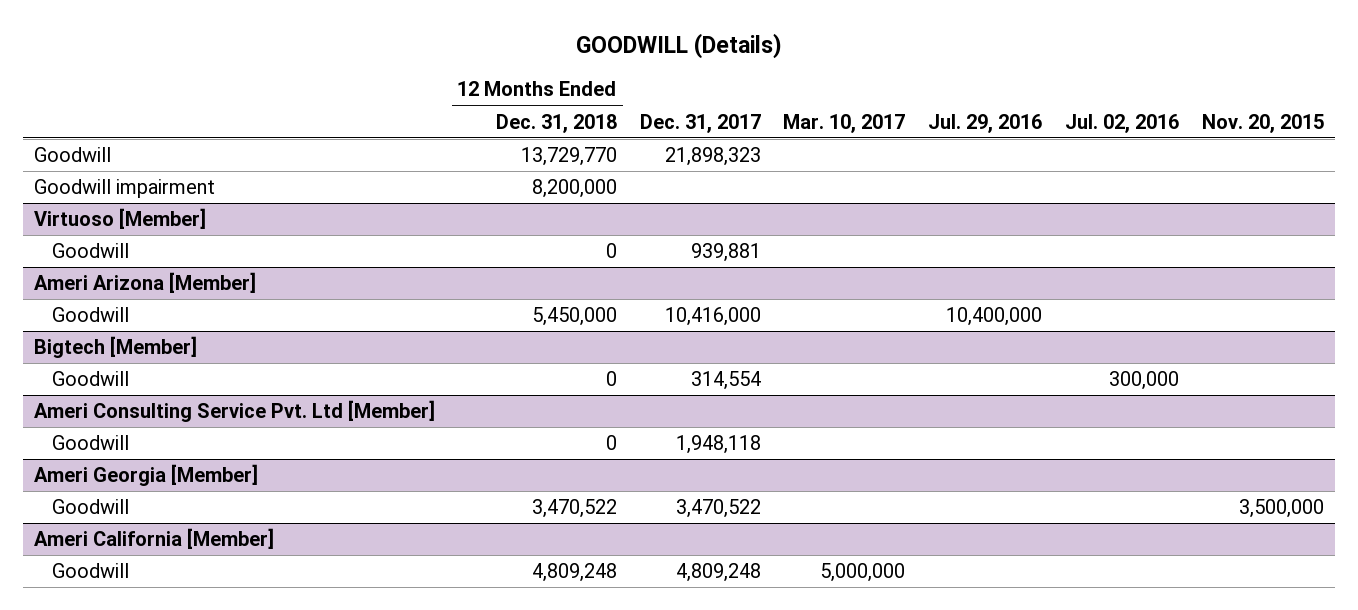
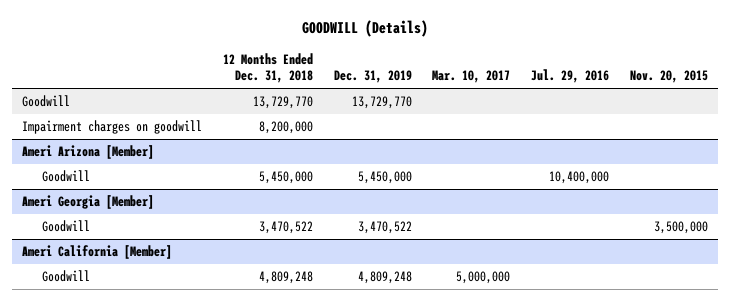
[639,113,761,133] Dec. 31, 2017 -> none
[1065,113,1180,133] Jul. 02, 2016 -> none
none -> [333,70,412,84] Dec. 31, 2019
[34,208,207,230] Virtuoso [Member] -> none
[51,243,129,259] Goodwill -> none
[34,179,216,199] Goodwill impairment -> [22,120,203,135] Impairment charges on goodwill
[34,336,198,359] Bigtech [Member] -> none
[51,371,129,387] Goodwill -> none
[34,400,436,423] Ameri Consulting Service Pvt. Ltd [Member] -> none
[51,435,129,451] Goodwill -> none

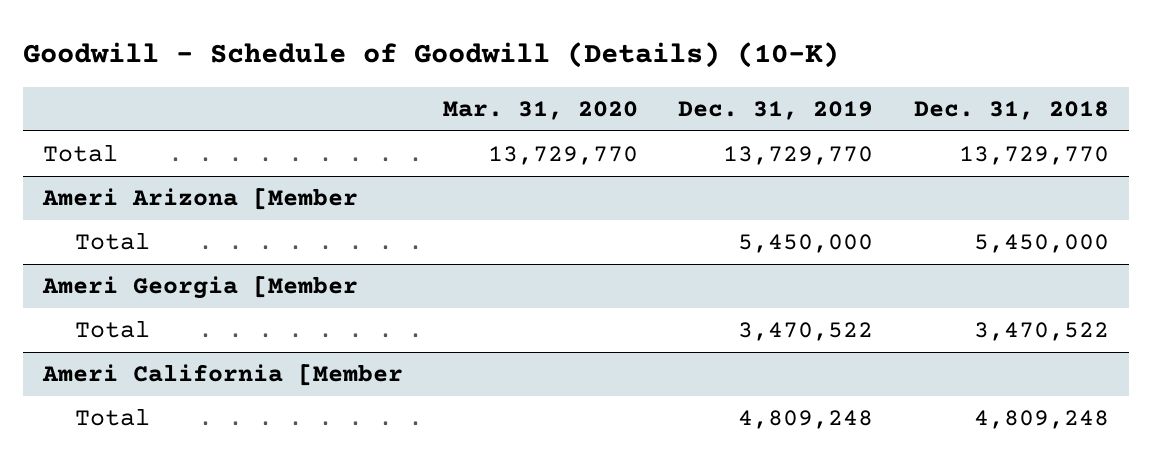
[301,19,428,37] GOODWILL (Details) -> [22,41,839,68] Goodwill - Schedule of Goodwill (Details) (10-K)
[222,52,313,84] 12 Months Ended Dec. 31, 2018 -> none
[432,70,511,84] Mar. 10, 2017 -> none
[530,69,609,84] Jul. 29, 2016 -> none
[629,70,708,84] Nov. 20, 2015 -> none
none -> [443,100,639,120] Mar. 31, 2020
none -> [913,100,1109,120] Dec. 31, 2018
[22,120,203,135] Impairment charges on goodwill -> none
[22,95,71,108] Goodwill -> [42,144,118,163] Total
[22,145,155,160] Ameri Arizona [Member] -> [41,188,358,211] Ameri Arizona [Member
[42,170,91,183] Goodwill -> [75,232,151,251] Total
[22,195,155,210] Ameri Georgia [Member] -> [41,276,358,300] Ameri Georgia [Member
[42,220,91,233] Goodwill -> [75,320,151,339] Total
[22,245,173,260] Ameri California [Member] -> [41,364,403,387] Ameri California [Member
[42,270,91,283] Goodwill -> [75,408,151,427] Total

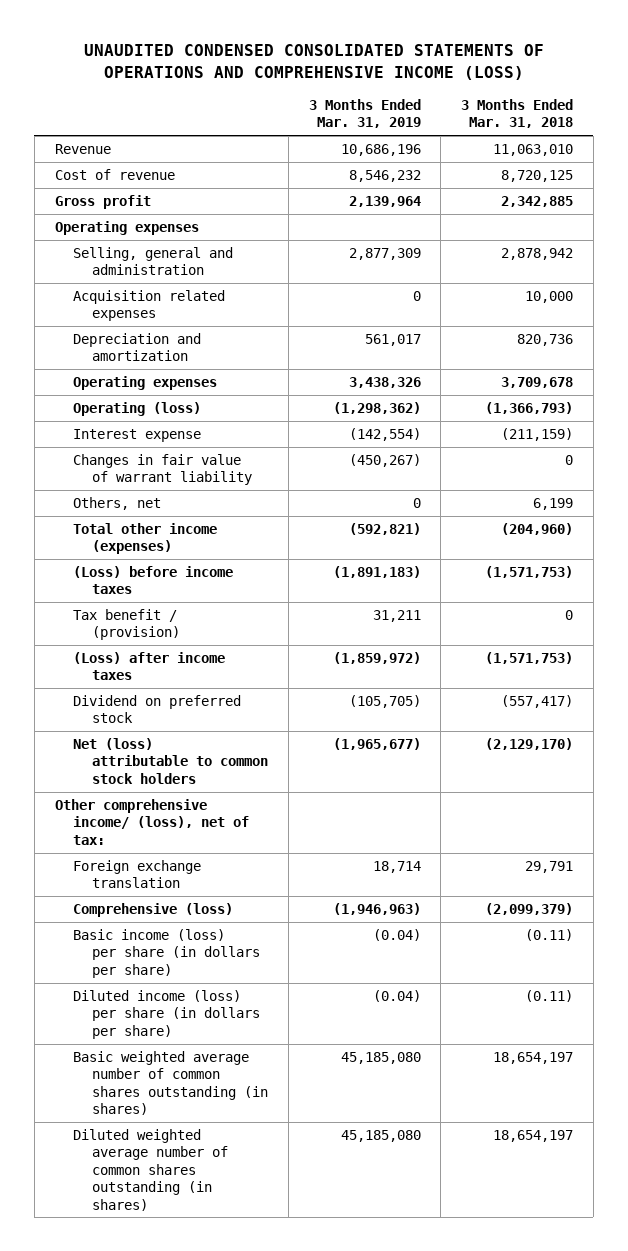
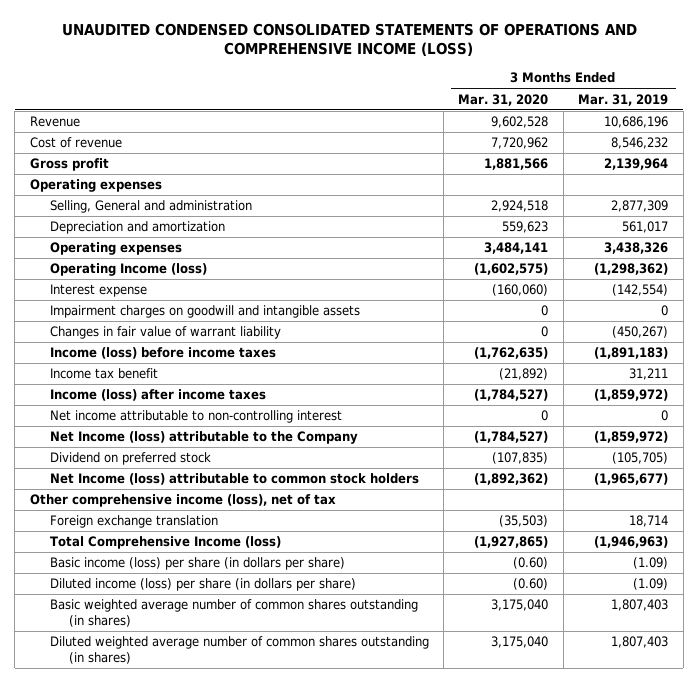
[461,99,574,129] 3 Months Ended Mar. 31, 2018 -> none
none -> [458,93,549,106] Mar. 31, 2020
[73,290,226,322] Acquisition related expenses -> none
[73,247,234,276] Selling, general and administration -> [49,200,252,214] Selling, General and administration
[73,402,202,417] Operating (loss) -> [49,263,207,277] Operating Income (loss)
none -> [49,305,360,319] Impairment charges on goodwill and intangible assets
[73,497,162,511] Others, net -> none
[73,523,218,555] Total other income (expenses) -> none
[73,566,234,595] (Loss) before income taxes -> [49,347,276,360] Income (loss) before income taxes
[73,609,181,641] Tax benefit / (provision) -> [49,368,158,380] Income tax benefit
none -> [49,389,266,402] Income (loss) after income taxes
none -> [49,410,342,424] Net income attributable to non-controlling interest
[73,652,226,681] (Loss) after income taxes -> [49,431,358,445] Net Income (loss) attributable to the Company
[73,738,269,784] Net (loss) attributable to common stock holders -> [49,473,419,486] Net Income (loss) attributable to common stock holders
[54,799,250,845] Other comprehensive income/ (loss), net of tax: -> [29,494,336,508] Other comprehensive income (loss), net of tax
[73,903,234,918] Comprehensive (loss) -> [49,536,281,550] Total Comprehensive Income (loss)
[372,929,421,942] (0.04) -> [633,557,669,570] (1.09)
[372,990,421,1003] (0.04) -> [633,578,669,591] (1.09)
[340,1052,421,1065] 45,185,080 -> [611,599,669,612] 1,807,403
[340,1130,421,1143] 45,185,080 -> [611,636,669,649] 1,807,403

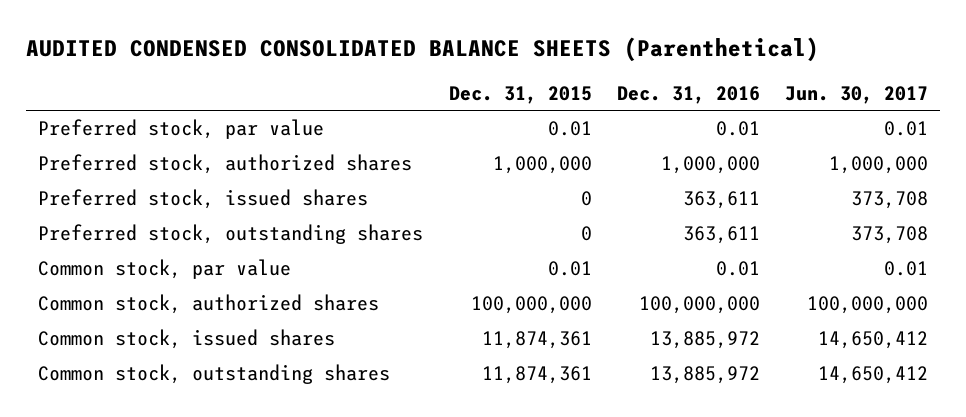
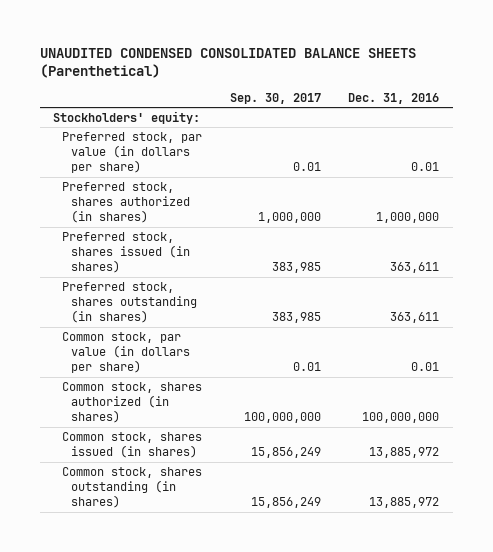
[25,36,819,62] AUDITED CONDENSED CONSOLIDATED BALANCE SHEETS (Parenthetical) -> [39,47,416,79] UNAUDITED CONDENSED CONSOLIDATED BALANCE SHEETS (Parenthetical)
[448,85,592,104] Dec. 31, 2015 -> none
[784,85,928,104] Jun. 30, 2017 -> none
none -> [229,93,321,105] Sep. 30, 2017
none -> [53,110,201,124] Stockholders' equity:
[38,119,325,140] Preferred stock, par value -> [62,131,203,174] Preferred stock, par value (in dollars per share)
[38,154,413,175] Preferred stock, authorized shares -> [62,181,191,224] Preferred stock, shares authorized (in shares)
[38,189,369,210] Preferred stock, issued shares -> [62,231,191,274] Preferred stock, shares issued (in shares)
[38,224,424,245] Preferred stock, outstanding shares -> [62,281,198,324] Preferred stock, shares outstanding (in shares)
[38,259,292,280] Common stock, par value -> [62,331,191,374] Common stock, par value (in dollars per share)
[38,294,380,315] Common stock, authorized shares -> [62,381,203,424] Common stock, shares authorized (in shares)
[38,329,336,350] Common stock, issued shares -> [62,431,203,459] Common stock, shares issued (in shares)
[38,364,391,385] Common stock, outstanding shares -> [62,466,203,509] Common stock, shares outstanding (in shares)

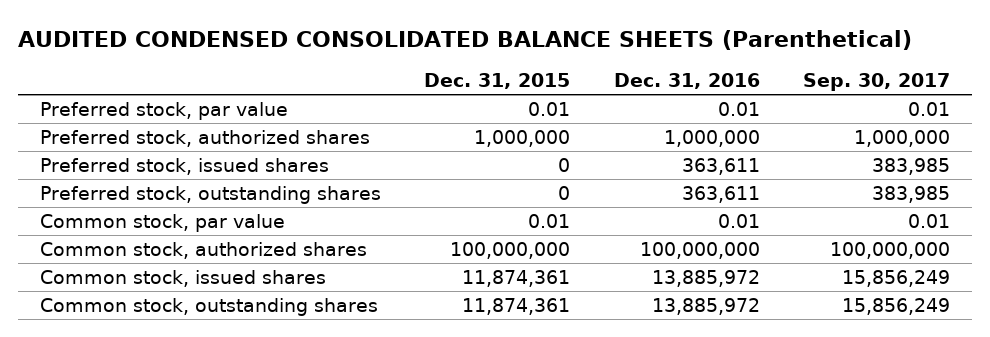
[39,47,416,79] UNAUDITED CONDENSED CONSOLIDATED BALANCE SHEETS (Parenthetical) -> [17,30,912,51] AUDITED CONDENSED CONSOLIDATED BALANCE SHEETS (Parenthetical)
none -> [424,72,571,89] Dec. 31, 2015
[53,110,201,124] Stockholders' equity: -> none
[62,131,203,174] Preferred stock, par value (in dollars per share) -> [39,101,288,120] Preferred stock, par value
[62,181,191,224] Preferred stock, shares authorized (in shares) -> [39,129,370,147] Preferred stock, authorized shares
[62,231,191,274] Preferred stock, shares issued (in shares) -> [39,157,329,175] Preferred stock, issued shares
[62,281,198,324] Preferred stock, shares outstanding (in shares) -> [39,185,381,204] Preferred stock, outstanding shares
[62,331,191,374] Common stock, par value (in dollars per share) -> [39,213,285,232] Common stock, par value
[62,381,203,424] Common stock, shares authorized (in shares) -> [39,241,367,259] Common stock, authorized shares
[62,431,203,459] Common stock, shares issued (in shares) -> [39,269,326,287] Common stock, issued shares
[62,466,203,509] Common stock, shares outstanding (in shares) -> [39,297,378,316] Common stock, outstanding shares

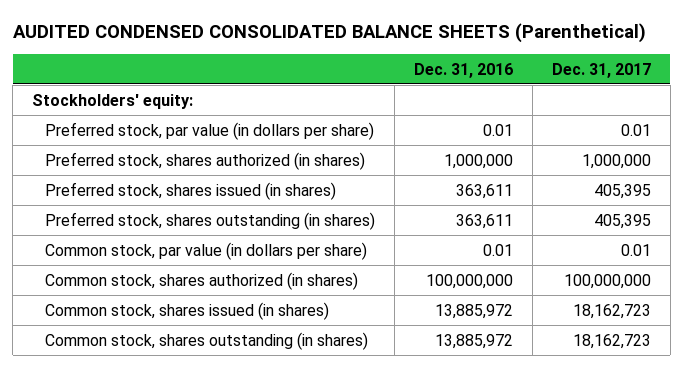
[424,72,571,89] Dec. 31, 2015 -> none
[803,72,951,91] Sep. 30, 2017 -> none
none -> [551,62,651,78] Dec. 31, 2017
none -> [32,93,194,109] Stockholders' equity:
[39,101,288,120] Preferred stock, par value -> [45,121,375,140] Preferred stock, par value (in dollars per share)
[39,129,370,147] Preferred stock, authorized shares -> [45,151,366,170] Preferred stock, shares authorized (in shares)
[39,157,329,175] Preferred stock, issued shares -> [45,181,337,200] Preferred stock, shares issued (in shares)
[39,185,381,204] Preferred stock, outstanding shares -> [45,211,376,230] Preferred stock, shares outstanding (in shares)
[39,213,285,232] Common stock, par value -> [45,241,368,260] Common stock, par value (in dollars per share)
[39,241,367,259] Common stock, authorized shares -> [45,271,359,290] Common stock, shares authorized (in shares)
[39,269,326,287] Common stock, issued shares -> [45,301,330,320] Common stock, shares issued (in shares)
[39,297,378,316] Common stock, outstanding shares -> [45,331,369,350] Common stock, shares outstanding (in shares)

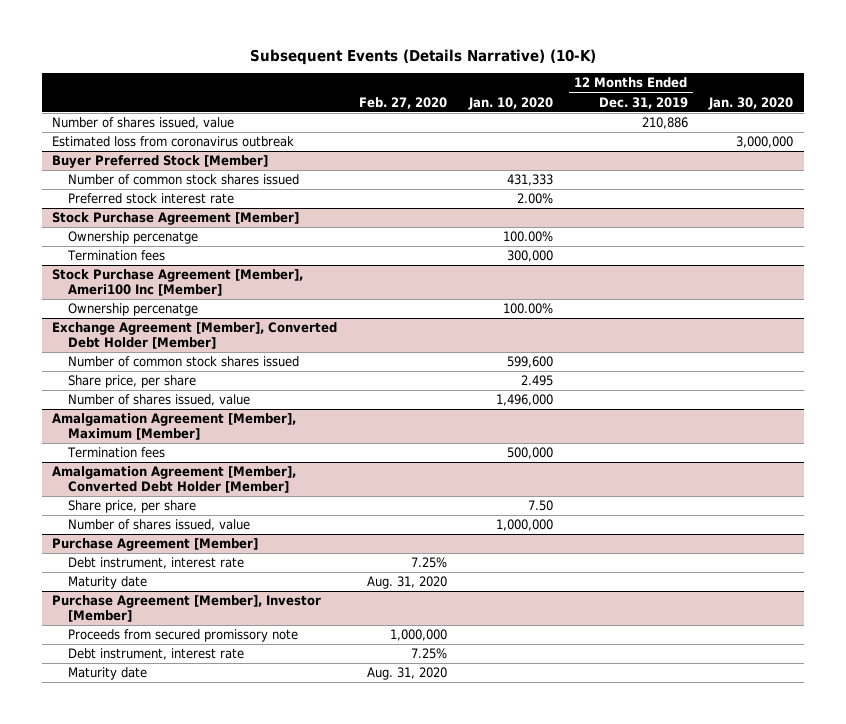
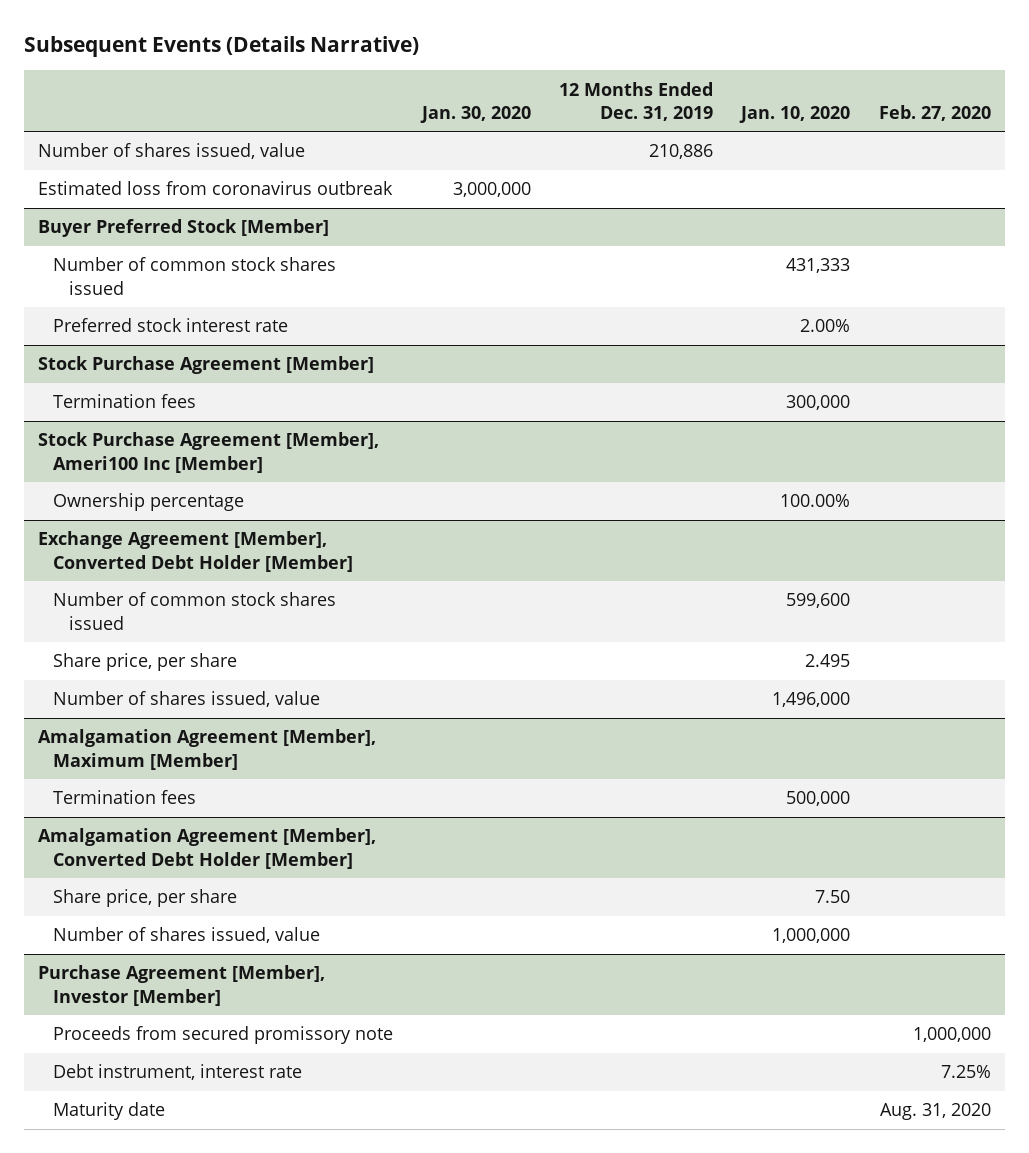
[249,48,596,65] Subsequent Events (Details Narrative) (10-K) -> [23,36,419,58] Subsequent Events (Details Narrative)
[67,231,198,245] Ownership percenatge -> none
[67,303,198,317] Ownership percenatge -> [53,493,245,512] Ownership percentage
[52,538,259,552] Purchase Agreement [Member] -> none
[67,557,244,570] Debt instrument, interest rate -> none
[67,576,147,590] Maturity date -> none

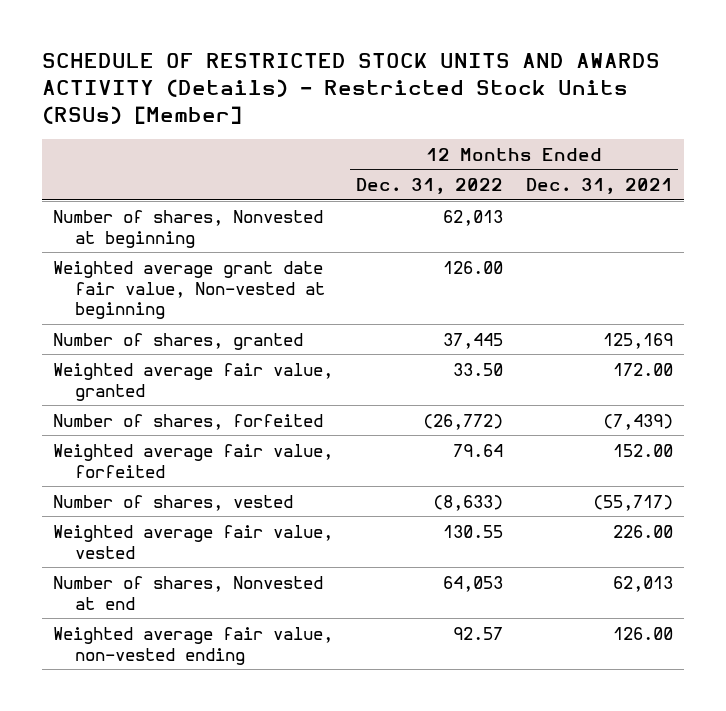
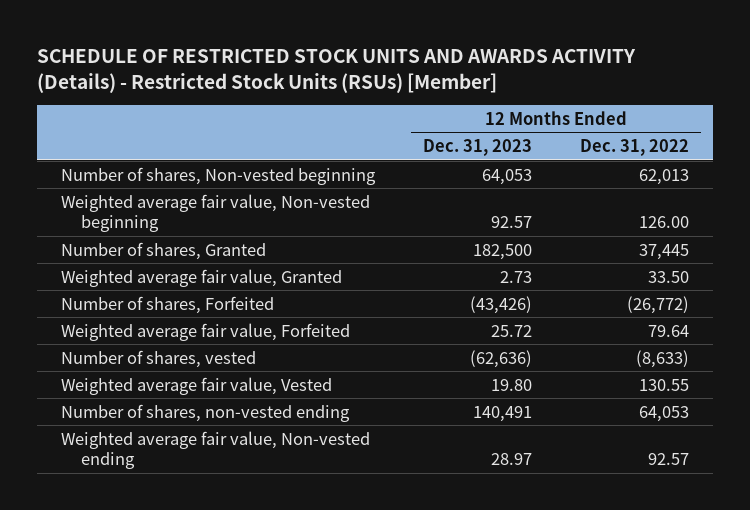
[525,177,673,194] Dec. 31, 2021 -> none
none -> [423,139,533,157] Dec. 31, 2023
[53,209,324,248] Number of shares, Nonvested at beginning -> [60,166,376,185] Number of shares, Non-vested beginning
[53,260,326,320] Weighted average grant date fair value, Non-vested at beginning -> [60,193,370,233] Weighted average fair value, Non-vested beginning
[53,332,304,350] Number of shares, granted -> [60,241,266,260] Number of shares, Granted
[53,362,334,401] Weighted average fair value, granted -> [60,268,342,287] Weighted average fair value, Granted
[53,413,324,430] Number of shares, forfeited -> [60,295,274,314] Number of shares, Forfeited
[53,443,334,478] Weighted average fair value, forfeited -> [60,322,350,341] Weighted average fair value, Forfeited
[53,524,334,559] Weighted average fair value, vested -> [60,376,332,395] Weighted average fair value, Vested
[53,575,324,610] Number of shares, Nonvested at end -> [60,403,350,422] Number of shares, non-vested ending
[53,626,334,665] Weighted average fair value, non-vested ending -> [60,430,370,470] Weighted average fair value, Non-vested ending

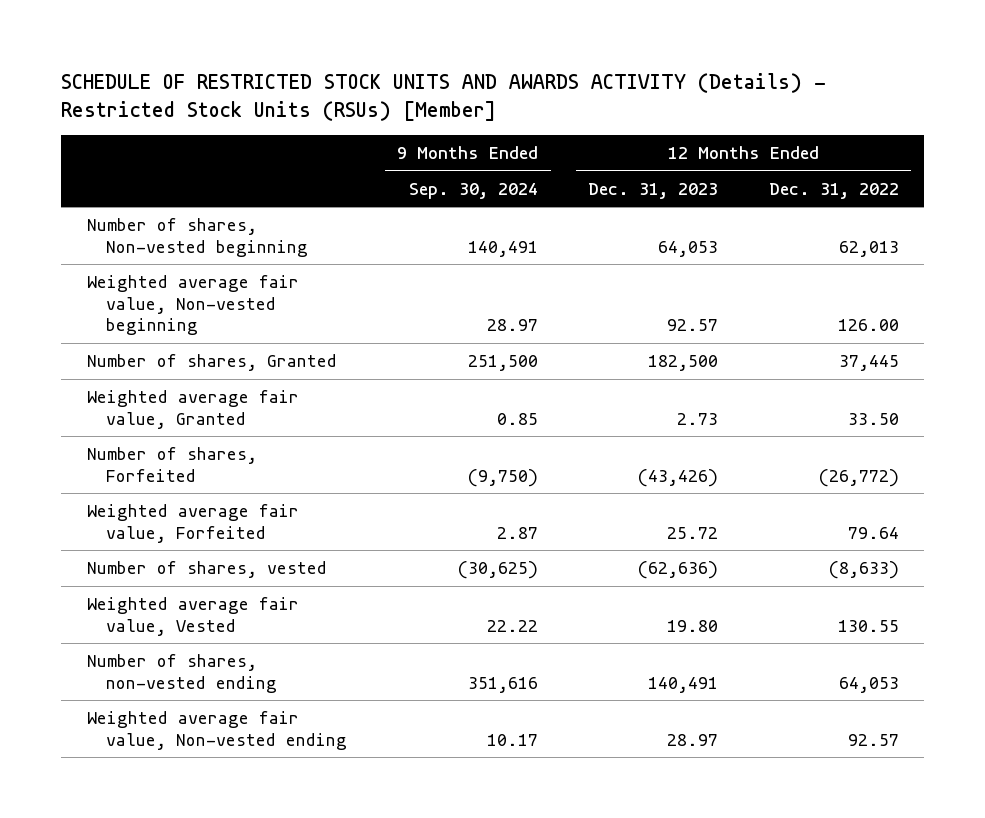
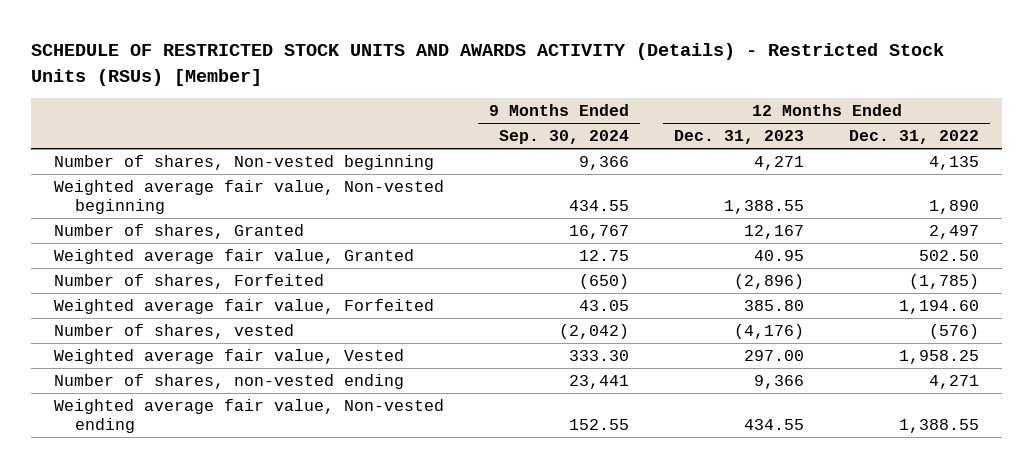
[468,240,539,257] 140,491 -> [578,155,629,170] 9,366
[658,240,719,257] 64,053 -> [754,155,805,170] 4,271
[838,240,899,257] 62,013 -> [929,155,980,170] 4,135
[487,319,539,332] 28.97 -> [568,199,629,211] 434.55
[667,319,719,332] 92.57 -> [724,199,805,214] 1,388.55
[837,319,899,332] 126.00 -> [929,199,980,214] 1,890
[468,355,539,372] 251,500 -> [568,224,629,239] 16,767
[648,355,719,372] 182,500 -> [744,224,805,239] 12,167
[838,355,899,372] 37,445 -> [929,224,980,239] 2,497
[497,412,539,425] 0.85 -> [578,249,629,261] 12.75
[677,412,719,425] 2.73 -> [754,249,805,261] 40.95
[847,412,899,425] 33.50 -> [919,249,980,261] 502.50
[468,468,539,487] (9,750) -> [578,273,629,289] (650)
[638,468,719,487] (43,426) -> [734,273,805,289] (2,896)
[818,468,899,487] (26,772) -> [909,273,980,289] (1,785)
[497,526,539,539] 2.87 -> [578,299,629,311] 43.05
[667,526,719,539] 25.72 -> [744,299,805,311] 385.80
[847,526,899,539] 79.64 -> [899,299,980,314] 1,194.60
[458,561,539,580] (30,625) -> [558,323,629,339] (2,042)
[638,561,719,580] (62,636) -> [734,323,805,339] (4,176)
[828,561,899,580] (8,633) -> [929,323,980,339] (576)
[487,619,539,632] 22.22 -> [568,349,629,361] 333.30
[667,619,719,632] 19.80 -> [744,349,805,361] 297.00
[837,619,899,632] 130.55 -> [899,349,980,364] 1,958.25
[468,676,539,693] 351,616 -> [568,374,629,389] 23,441
[648,676,719,693] 140,491 -> [754,374,805,389] 9,366
[838,676,899,693] 64,053 -> [929,374,980,389] 4,271
[487,733,539,746] 10.17 -> [568,418,629,430] 152.55
[667,733,719,746] 28.97 -> [744,418,805,430] 434.55
[847,733,899,746] 92.57 -> [899,418,980,433] 1,388.55

